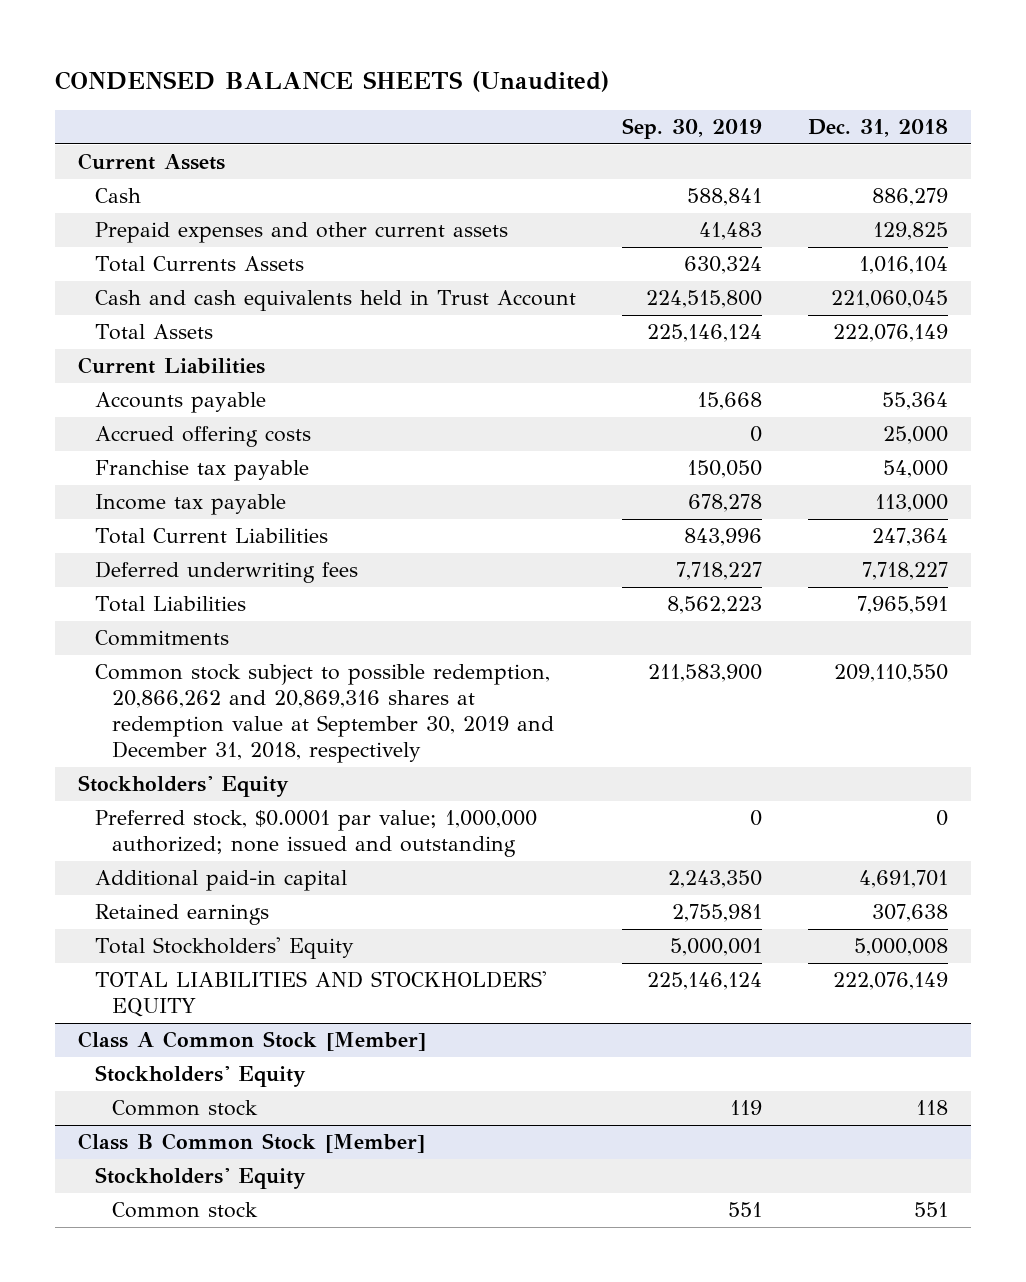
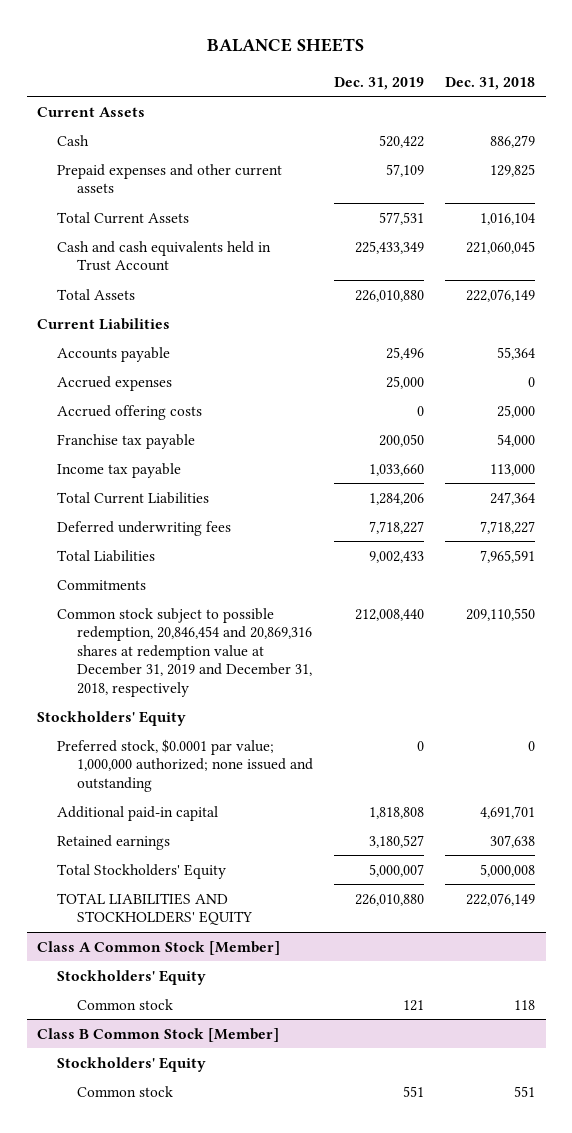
[55,70,610,92] CONDENSED BALANCE SHEETS (Unaudited) -> [207,38,365,53] BALANCE SHEETS
[622,118,763,140] Sep. 30, 2019 -> none
none -> [334,76,425,90] Dec. 31, 2019
[95,256,305,273] Total Currents Assets -> [57,211,190,224] Total Current Assets
none -> [57,375,173,391] Accrued expenses
[95,664,555,764] Common stock subject to possible redemption, 20,866,262 and 20,869,316 shares at redemption value at September 30, 2019 and December 31, 2018, respectively -> [57,607,313,697] Common stock subject to possible redemption, 20,846,454 and 20,869,316 shares at redemption value at December 31, 2019 and December 31, 2018, respectively

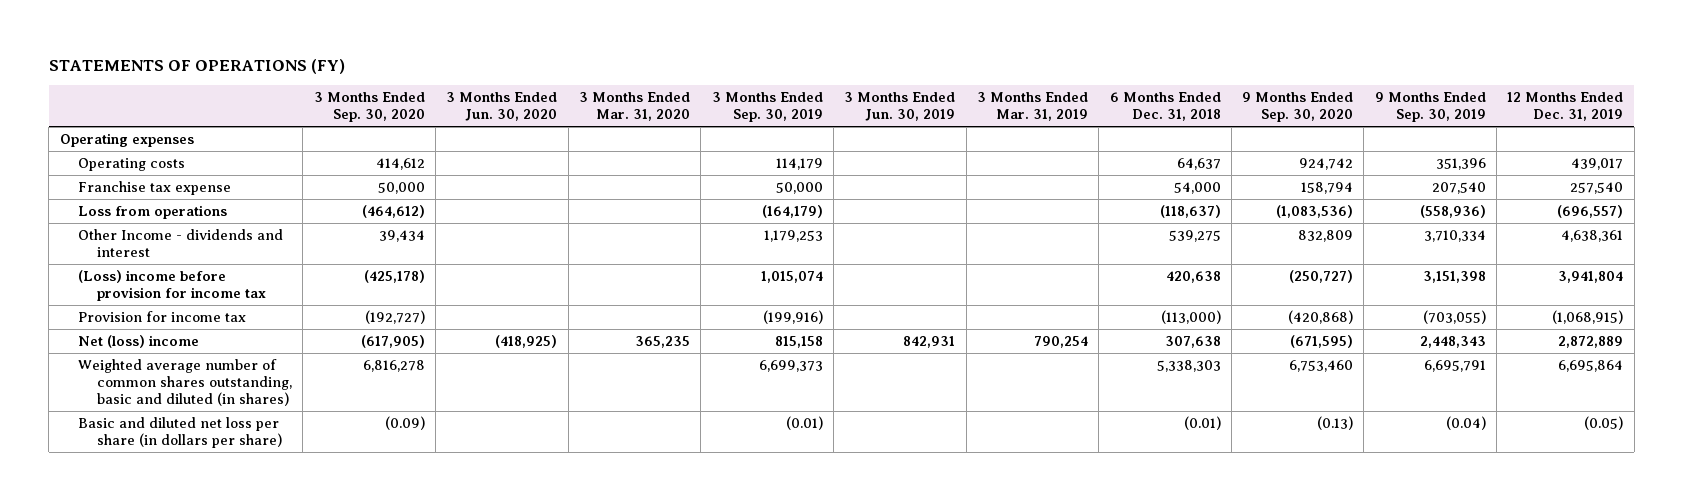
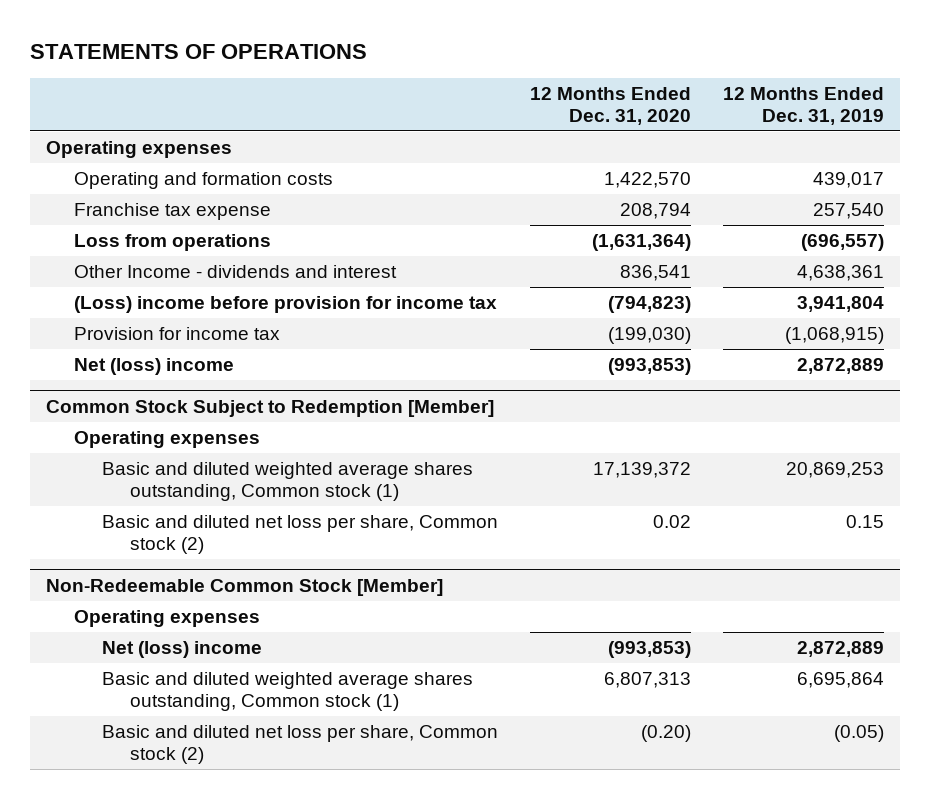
[48,59,345,75] STATEMENTS OF OPERATIONS (FY) -> [29,44,367,60] STATEMENTS OF OPERATIONS
[313,92,425,123] 3 Months Ended Sep. 30, 2020 -> none
[446,92,558,122] 3 Months Ended Jun. 30, 2020 -> none
[578,92,690,122] 3 Months Ended Mar. 31, 2020 -> none
[711,92,823,123] 3 Months Ended Sep. 30, 2019 -> none
[844,92,956,122] 3 Months Ended Jun. 30, 2019 -> none
[976,92,1088,122] 3 Months Ended Mar. 31, 2019 -> none
[1109,92,1221,122] 6 Months Ended Dec. 31, 2018 -> none
[1242,92,1354,123] 9 Months Ended Sep. 30, 2020 -> none
[1374,92,1486,123] 9 Months Ended Sep. 30, 2019 -> none
none -> [529,86,691,125] 12 Months Ended Dec. 31, 2020
[78,157,186,171] Operating costs -> [73,171,333,189] Operating and formation costs
none -> [45,399,494,417] Common Stock Subject to Redemption [Member]
none -> [73,430,260,448] Operating expenses
[78,358,293,406] Weighted average number of common shares outstanding, basic and diluted (in shares) -> [101,461,473,501] Basic and diluted weighted average shares outstanding, Common stock (1)
[1558,359,1624,372] 6,695,864 -> [785,461,884,478] 20,869,253
[78,416,283,448] Basic and diluted net loss per share (in dollars per share) -> [101,514,498,554] Basic and diluted net loss per share, Common stock (2)
[1584,415,1624,430] (0.05) -> [845,514,884,528] 0.15
none -> [45,578,443,596] Non-Redeemable Common Stock [Member]
none -> [73,609,260,627] Operating expenses
none -> [101,640,262,658] Net (loss) income
none -> [101,671,473,711] Basic and diluted weighted average shares outstanding, Common stock (1)
none -> [101,724,498,764] Basic and diluted net loss per share, Common stock (2)

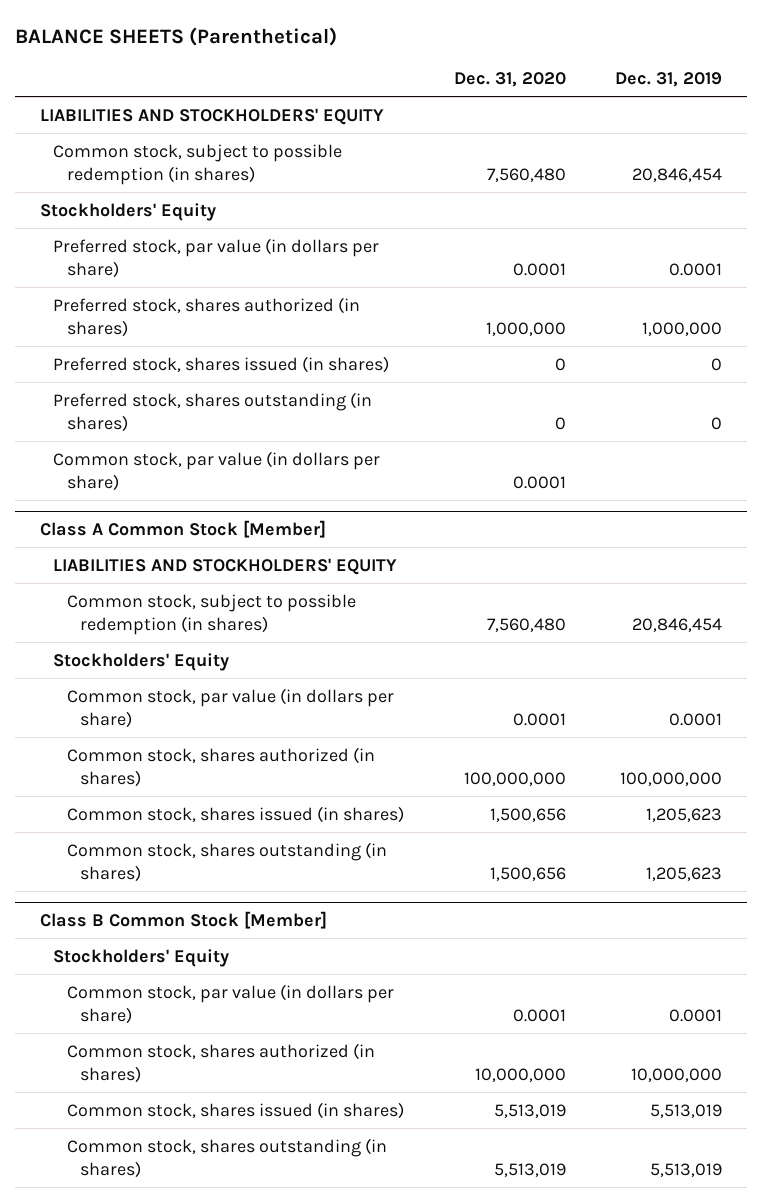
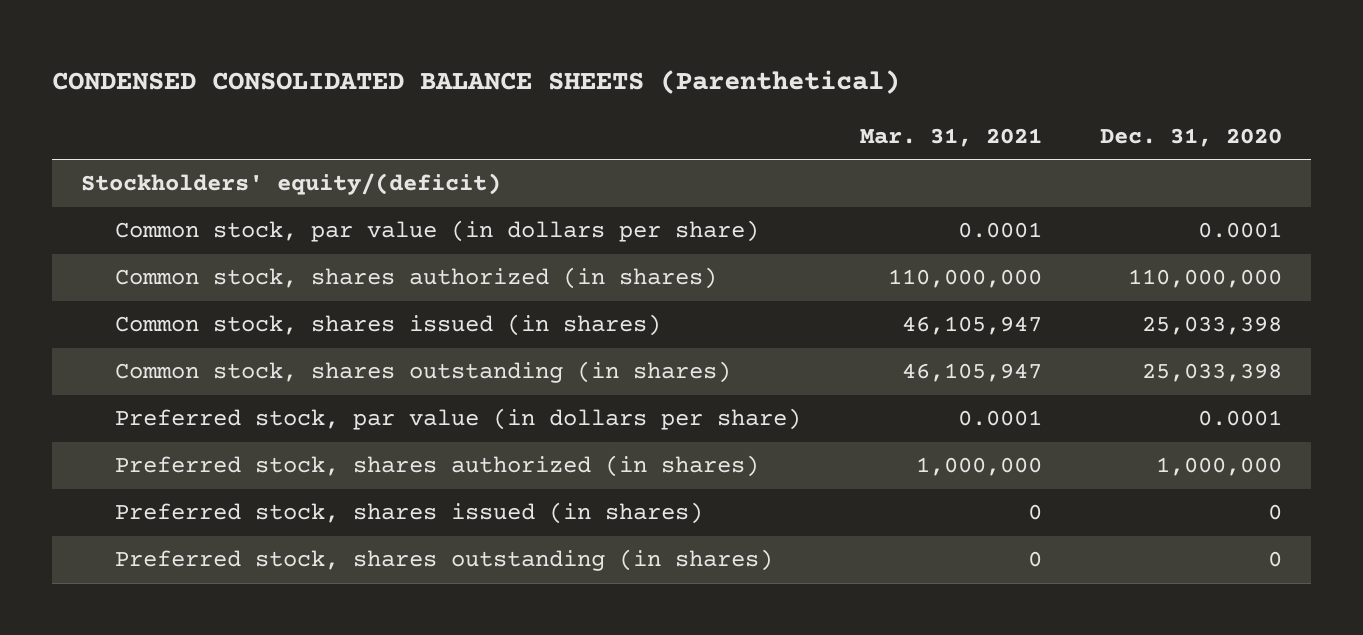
[14,26,337,46] BALANCE SHEETS (Parenthetical) -> [51,69,900,94] CONDENSED CONSOLIDATED BALANCE SHEETS (Parenthetical)
[615,72,723,88] Dec. 31, 2019 -> none
none -> [859,127,1042,147] Mar. 31, 2021
[39,107,384,125] LIABILITIES AND STOCKHOLDERS' EQUITY -> none
[53,143,343,185] Common stock, subject to possible redemption (in shares) -> none
[39,202,216,221] Stockholders' Equity -> [81,173,502,196] Stockholders' equity/(deficit)
[53,450,381,491] Common stock, par value (in dollars per share) -> [114,220,759,243] Common stock, par value (in dollars per share)
none -> [114,267,717,290] Common stock, shares authorized (in shares)
none -> [114,314,661,337] Common stock, shares issued (in shares)
none -> [114,361,731,384] Common stock, shares outstanding (in shares)
[39,520,326,539] Class A Common Stock [Member] -> none
[53,557,398,575] LIABILITIES AND STOCKHOLDERS' EQUITY -> none
[66,593,356,635] Common stock, subject to possible redemption (in shares) -> none
[53,652,230,671] Stockholders' Equity -> none
[66,687,394,728] Common stock, par value (in dollars per share) -> none
[66,746,375,787] Common stock, shares authorized (in shares) -> none
[66,805,404,823] Common stock, shares issued (in shares) -> none
[66,841,387,882] Common stock, shares outstanding (in shares) -> none
[39,911,327,930] Class B Common Stock [Member] -> none
[53,948,230,967] Stockholders' Equity -> none
[66,983,394,1024] Common stock, par value (in dollars per share) -> none
[66,1042,375,1083] Common stock, shares authorized (in shares) -> none
[66,1101,404,1119] Common stock, shares issued (in shares) -> none
[66,1137,387,1178] Common stock, shares outstanding (in shares) -> none

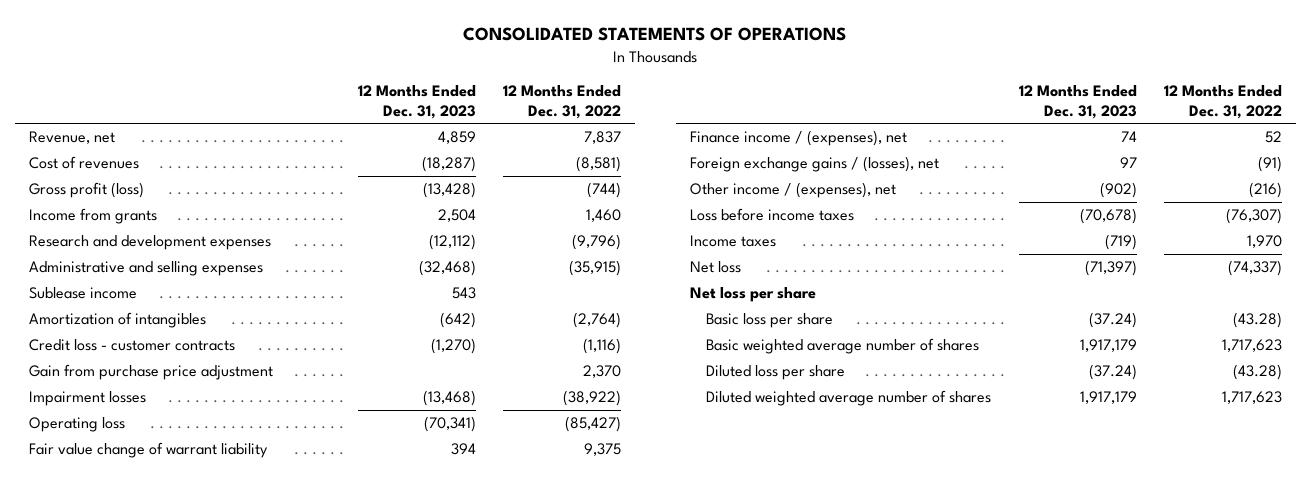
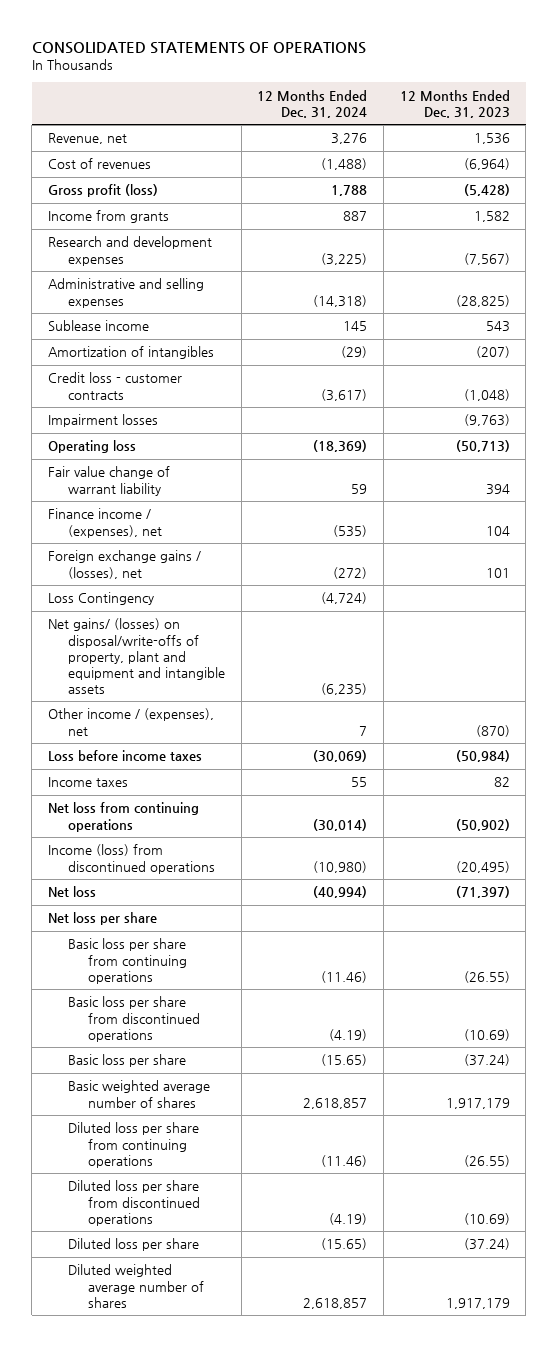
[503,85,622,119] 12 Months Ended Dec. 31, 2022 -> none
none -> [257,89,368,118] 12 Months Ended Dec. 31, 2024
[437,131,476,145] 4,859 -> [473,133,510,145] 1,536
[421,156,476,173] (18,287) -> [463,158,510,171] (6,964)
[422,182,476,199] (13,428) -> [463,184,510,197] (5,428)
[437,209,476,223] 2,504 -> [473,211,510,223] 1,582
[428,234,476,251] (12,112) -> [463,252,510,265] (7,567)
[418,260,476,277] (32,468) -> [455,294,510,307] (28,825)
[28,364,273,381] Gain from purchase price adjustment -> none
[439,312,476,329] (642) -> [475,346,510,359] (207)
[430,338,476,355] (1,270) -> [463,388,510,401] (1,048)
[422,390,476,407] (13,468) -> [463,414,510,427] (9,763)
[423,416,476,433] (70,341) -> [455,440,510,453] (50,713)
[1120,131,1137,143] 74 -> [485,525,510,536] 104
[1119,157,1137,169] 97 -> [485,567,510,578] 101
none -> [47,592,154,606] Loss Contingency
none -> [47,618,225,694] Net gains/ (losses) on disposal/write-offs of property, plant and equipment and intangible assets
[1099,182,1137,199] (902) -> [475,724,510,737] (870)
[1079,208,1137,225] (70,678) -> [455,750,510,763] (50,984)
[1104,234,1137,251] (719) -> [493,777,510,788] 82
none -> [47,802,199,832] Net loss from continuing operations
none -> [47,844,215,874] Income (loss) from discontinued operations
none -> [67,938,188,984] Basic loss per share from continuing operations
none -> [67,996,201,1042] Basic loss per share from discontinued operations
none -> [67,1122,199,1168] Diluted loss per share from continuing operations
none -> [67,1180,201,1226] Diluted loss per share from discontinued operations

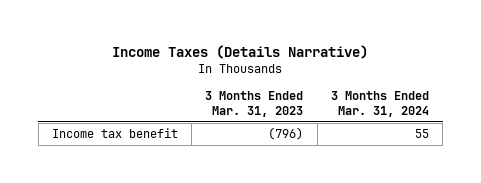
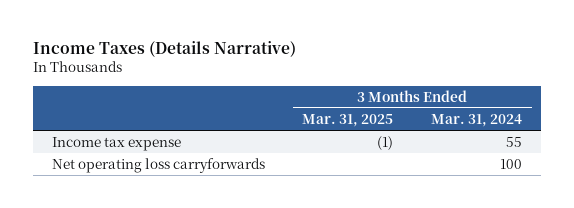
[205,91,304,118] 3 Months Ended Mar. 31, 2023 -> none
none -> [302,113,394,127] Mar. 31, 2025
[51,128,178,139] Income tax benefit -> [51,137,181,152] Income tax expense
none -> [51,158,265,174] Net operating loss carryforwards

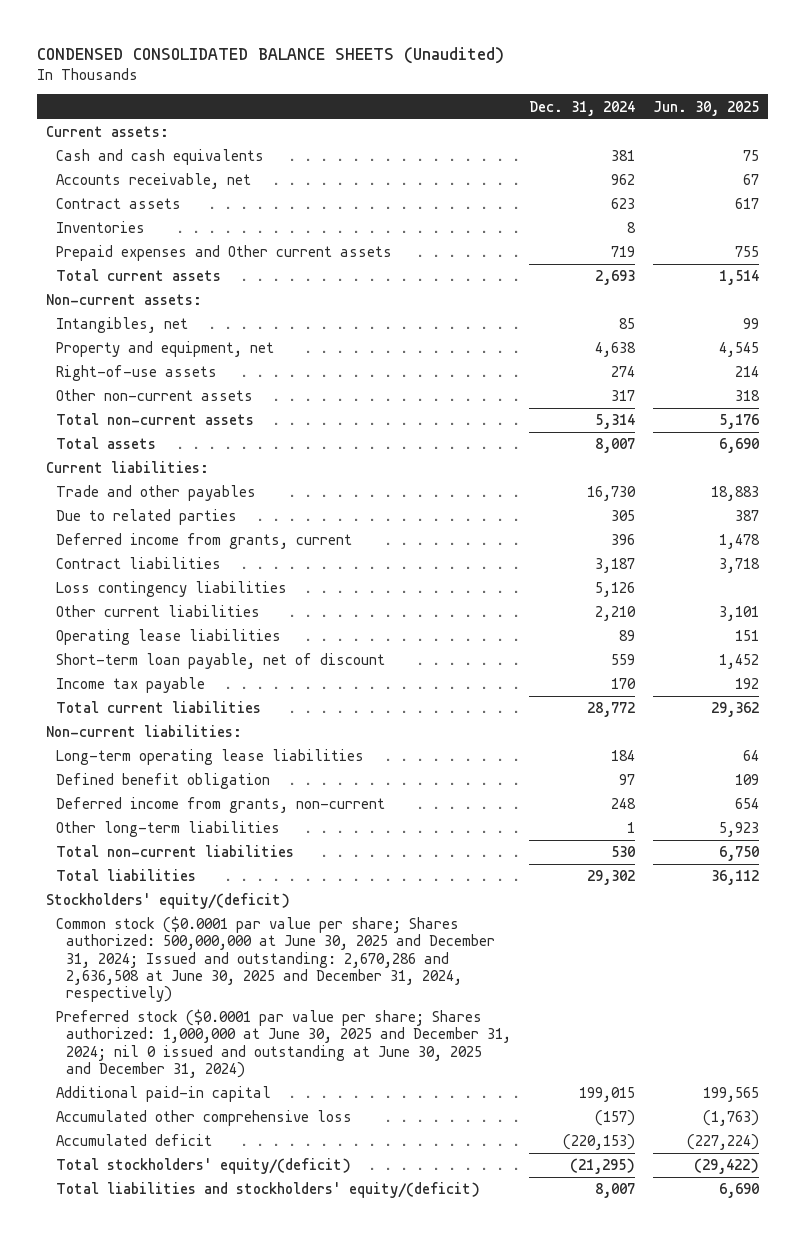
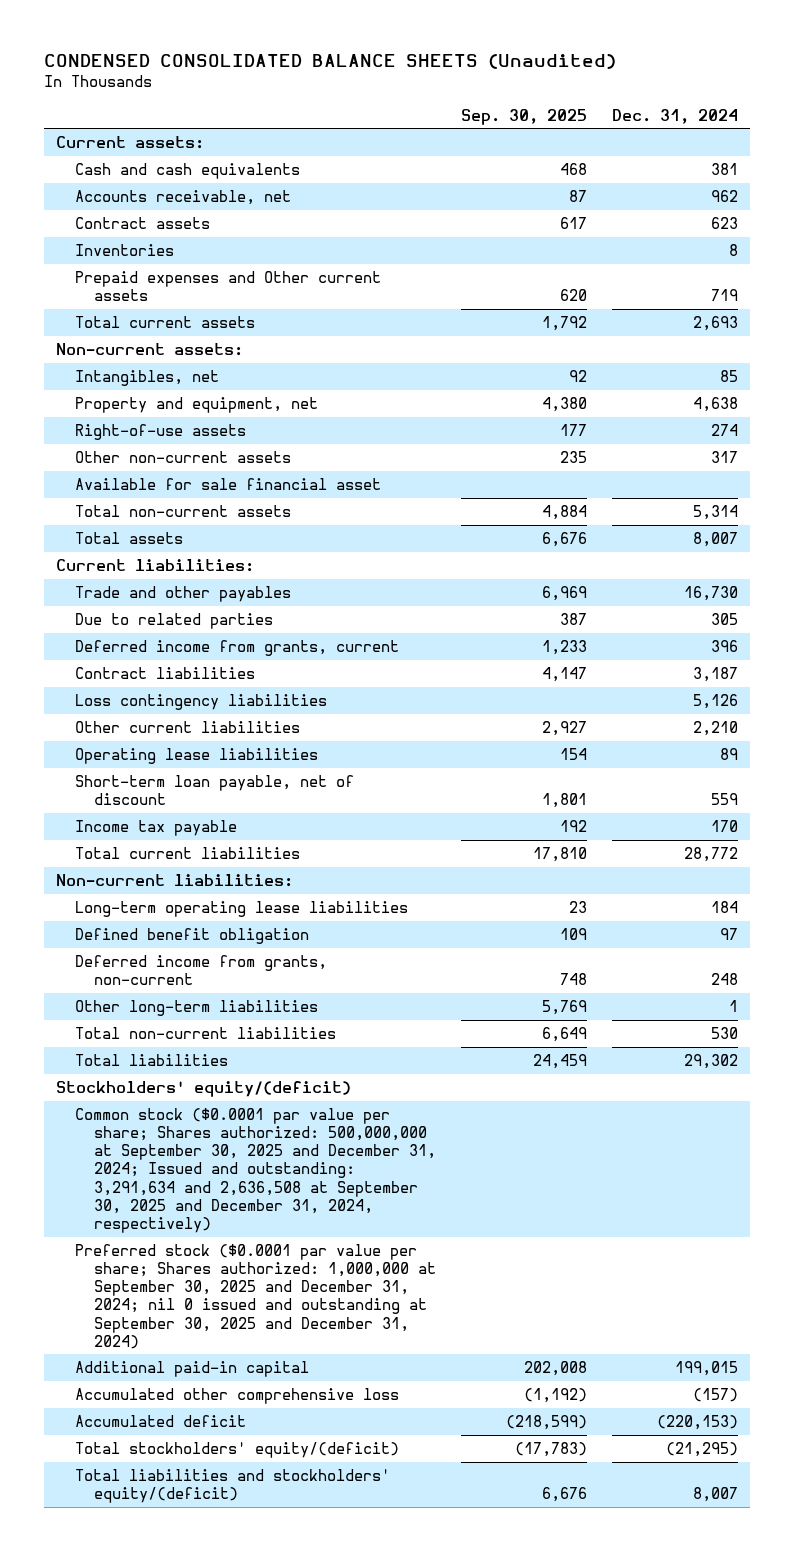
[653,100,760,116] Jun. 30, 2025 -> none
none -> [460,108,587,125] Sep. 30, 2025
none -> [74,478,381,491] Available for sale financial asset
[55,916,496,1003] Common stock ($0.0001 par value per share; Shares authorized: 500,000,000 at June 30, 2025 and December 31, 2024; Issued and outstanding: 2,670,286 and 2,636,508 at June 30, 2025 and December 31, 2024, respectively) -> [74,1108,436,1233] Common stock ($0.0001 par value per share; Shares authorized: 500,000,000 at September 30, 2025 and December 31, 2024; Issued and outstanding: 3,291,634 and 2,636,508 at September 30, 2025 and December 31, 2024, respectively)
[55,1009,512,1078] Preferred stock ($0.0001 par value per share; Shares authorized: 1,000,000 at June 30, 2025 and December 31, 2024; nil 0 issued and outstanding at June 30, 2025 and December 31, 2024) -> [74,1244,436,1349] Preferred stock ($0.0001 par value per share; Shares authorized: 1,000,000 at September 30, 2025 and December 31, 2024; nil 0 issued and outstanding at September 30, 2025 and December 31, 2024)

